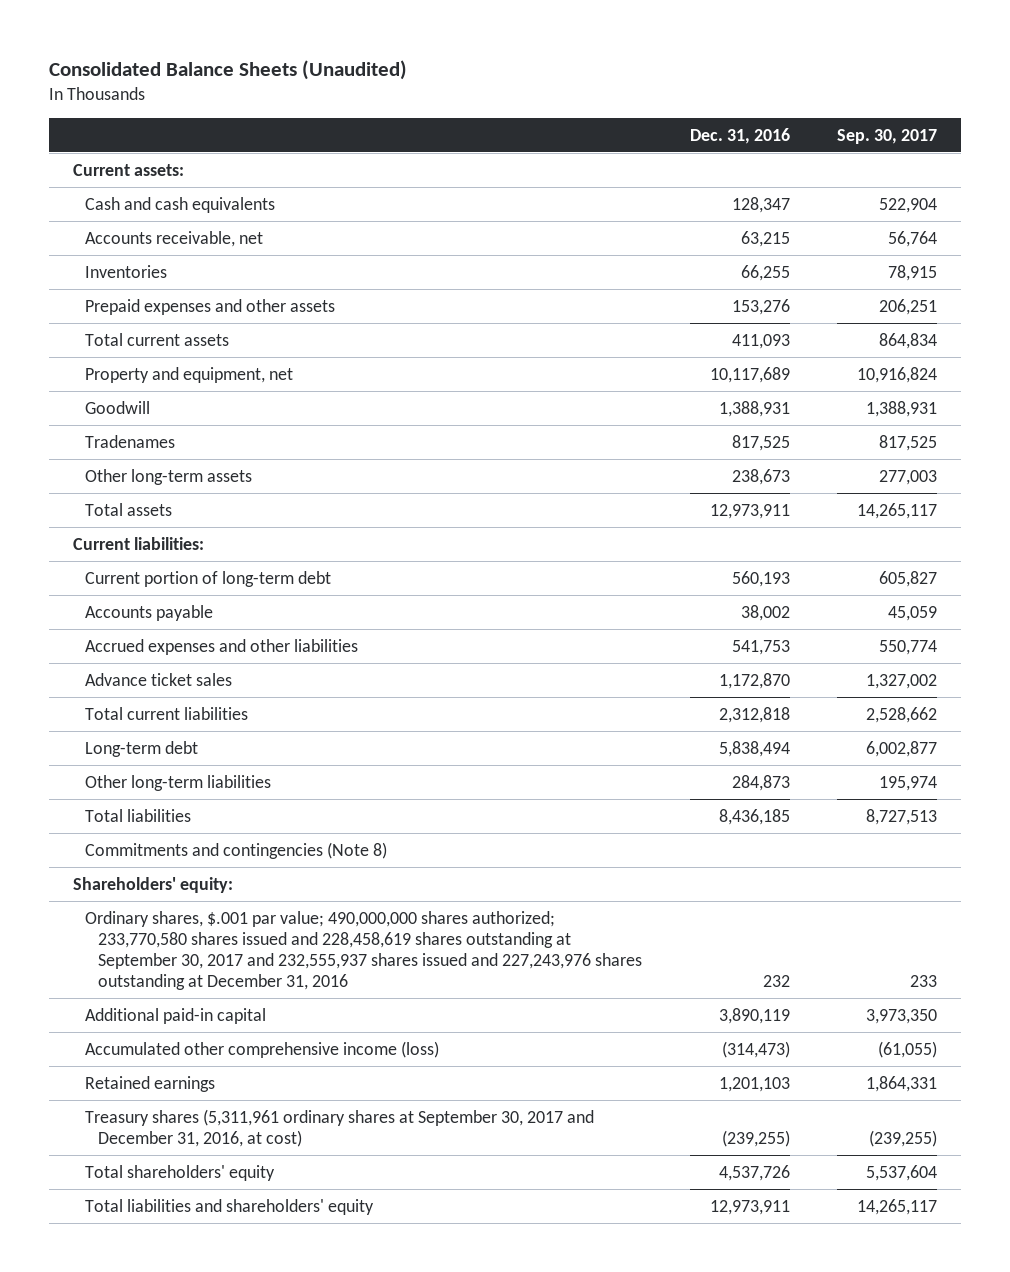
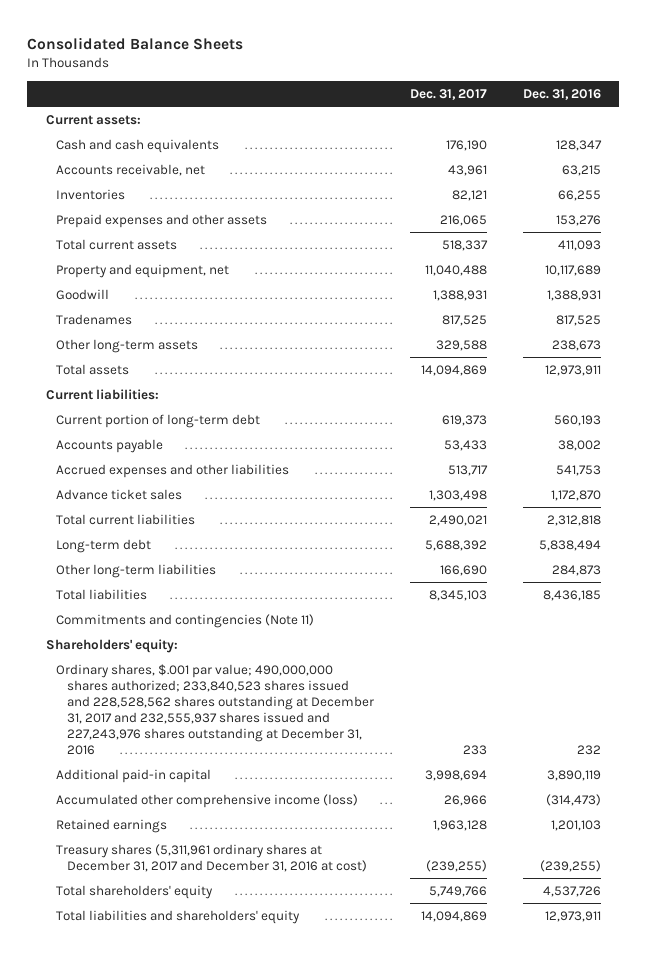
[48,60,407,81] Consolidated Balance Sheets (Unaudited) -> [27,36,244,50] Consolidated Balance Sheets
[837,128,938,144] Sep. 30, 2017 -> none
none -> [410,88,488,100] Dec. 31, 2017
[85,841,388,859] Commitments and contingencies (Note 8) -> [56,613,315,628] Commitments and contingencies (Note 11)
[85,910,643,990] Ordinary shares, $.001 par value; 490,000,000 shares authorized; 233,770,580 shares issued and 228,458,619 shares outstanding at September 30, 2017 and 232,555,937 shares issued and 227,243,976 shares outstanding at December 31, 2016 -> [56,663,375,755] Ordinary shares, $.001 par value; 490,000,000 shares authorized; 233,840,523 shares issued and 228,528,562 shares outstanding at December 31, 2017 and 232,555,937 shares issued and 227,243,976 shares outstanding at December 31, 2016
[85,1108,595,1147] Treasury shares (5,311,961 ordinary shares at September 30, 2017 and December 31, 2016, at cost) -> [56,843,368,872] Treasury shares (5,311,961 ordinary shares at December 31, 2017 and December 31, 2016 at cost)

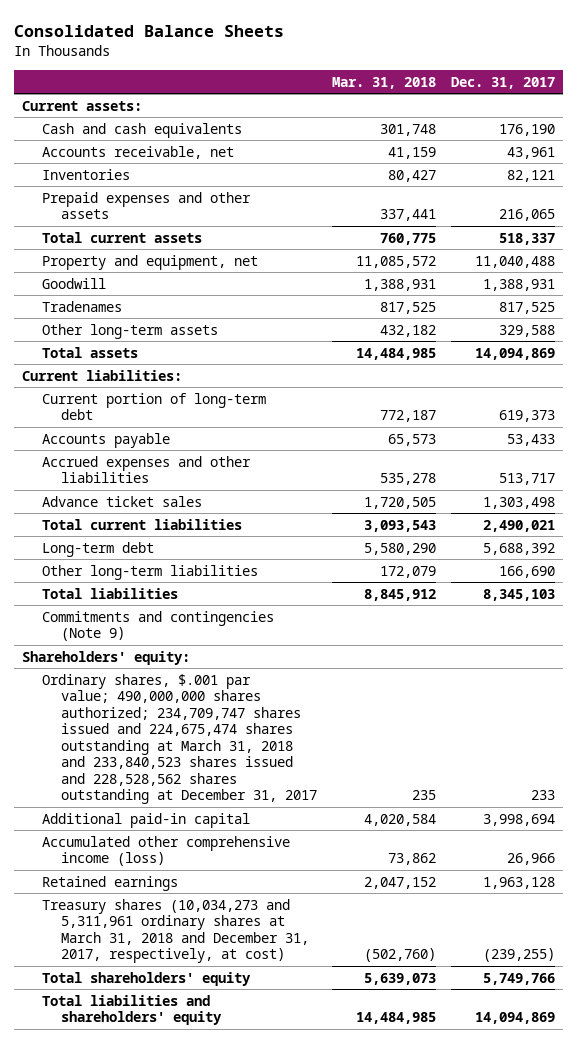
[523,88,602,100] Dec. 31, 2016 -> none
none -> [332,76,437,89] Mar. 31, 2018
[56,613,315,628] Commitments and contingencies (Note 11) -> [41,610,274,642] Commitments and contingencies (Note 9)
[56,663,375,755] Ordinary shares, $.001 par value; 490,000,000 shares authorized; 233,840,523 shares issued and 228,528,562 shares outstanding at December 31, 2017 and 232,555,937 shares issued and 227,243,976 shares outstanding at December 31, 2016 -> [41,673,318,805] Ordinary shares, $.001 par value; 490,000,000 shares authorized; 234,709,747 shares issued and 224,675,474 shares outstanding at March 31, 2018 and 233,840,523 shares issued and 228,528,562 shares outstanding at December 31, 2017
[56,843,368,872] Treasury shares (5,311,961 ordinary shares at December 31, 2017 and December 31, 2016 at cost) -> [41,898,310,964] Treasury shares (10,034,273 and 5,311,961 ordinary shares at March 31, 2018 and December 31, 2017, respectively, at cost)

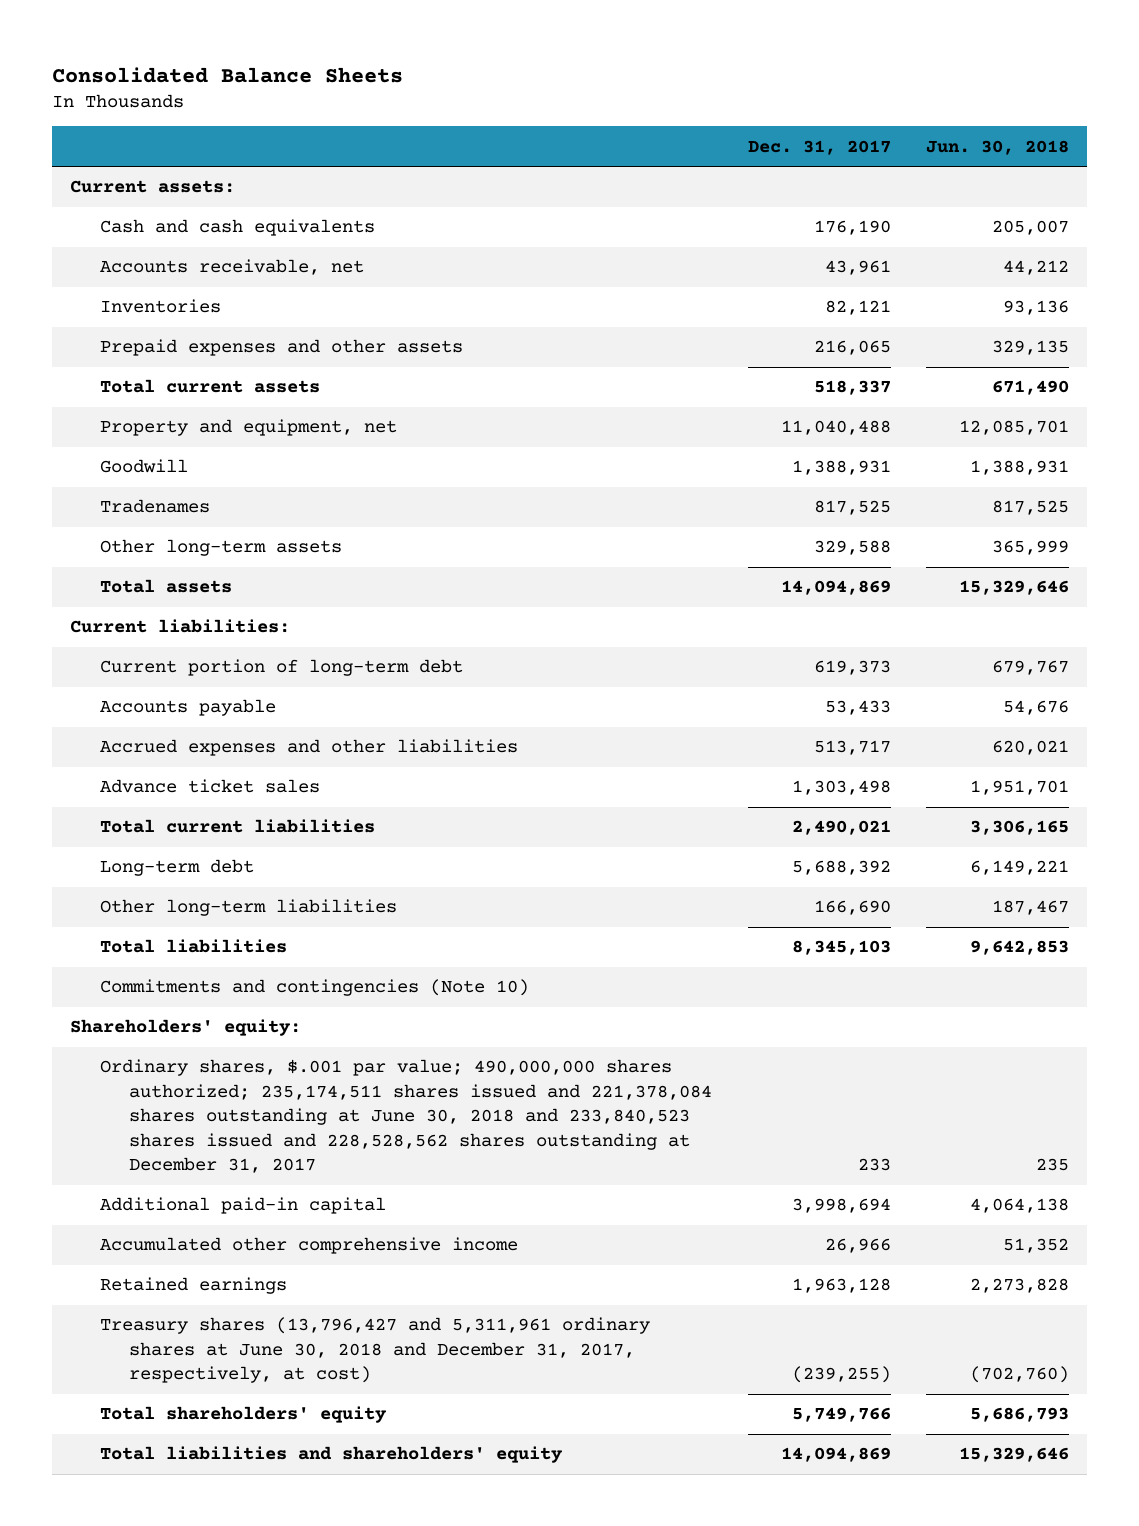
[332,76,437,89] Mar. 31, 2018 -> none
none -> [926,139,1070,155] Jun. 30, 2018
[41,610,274,642] Commitments and contingencies (Note 9) -> [99,979,529,997] Commitments and contingencies (Note 10)
[41,673,318,805] Ordinary shares, $.001 par value; 490,000,000 shares authorized; 234,709,747 shares issued and 224,675,474 shares outstanding at March 31, 2018 and 233,840,523 shares issued and 228,528,562 shares outstanding at December 31, 2017 -> [99,1059,713,1174] Ordinary shares, $.001 par value; 490,000,000 shares authorized; 235,174,511 shares issued and 221,378,084 shares outstanding at June 30, 2018 and 233,840,523 shares issued and 228,528,562 shares outstanding at December 31, 2017
[41,835,290,867] Accumulated other comprehensive income (loss) -> [99,1237,518,1255] Accumulated other comprehensive income
[41,898,310,964] Treasury shares (10,034,273 and 5,311,961 ordinary shares at March 31, 2018 and December 31, 2017, respectively, at cost) -> [99,1317,650,1384] Treasury shares (13,796,427 and 5,311,961 ordinary shares at June 30, 2018 and December 31, 2017, respectively, at cost)

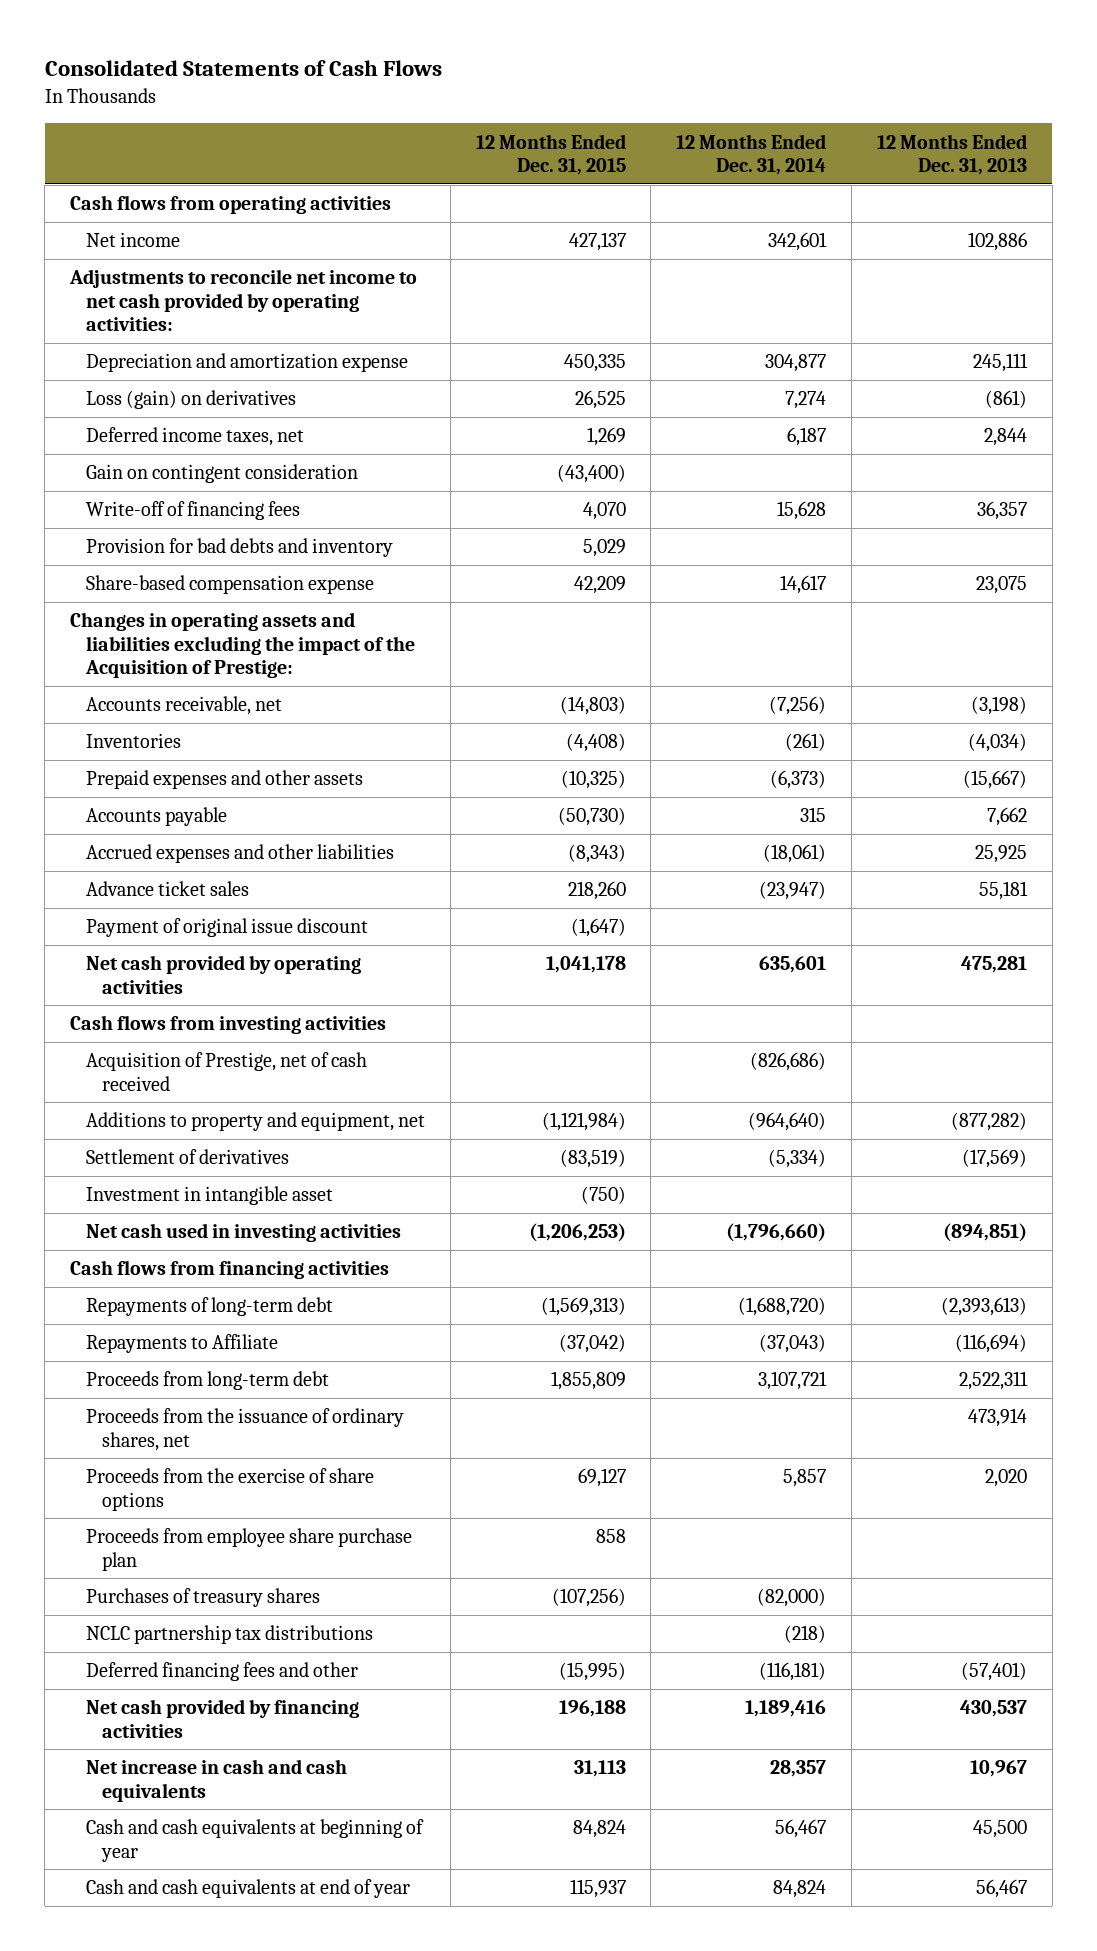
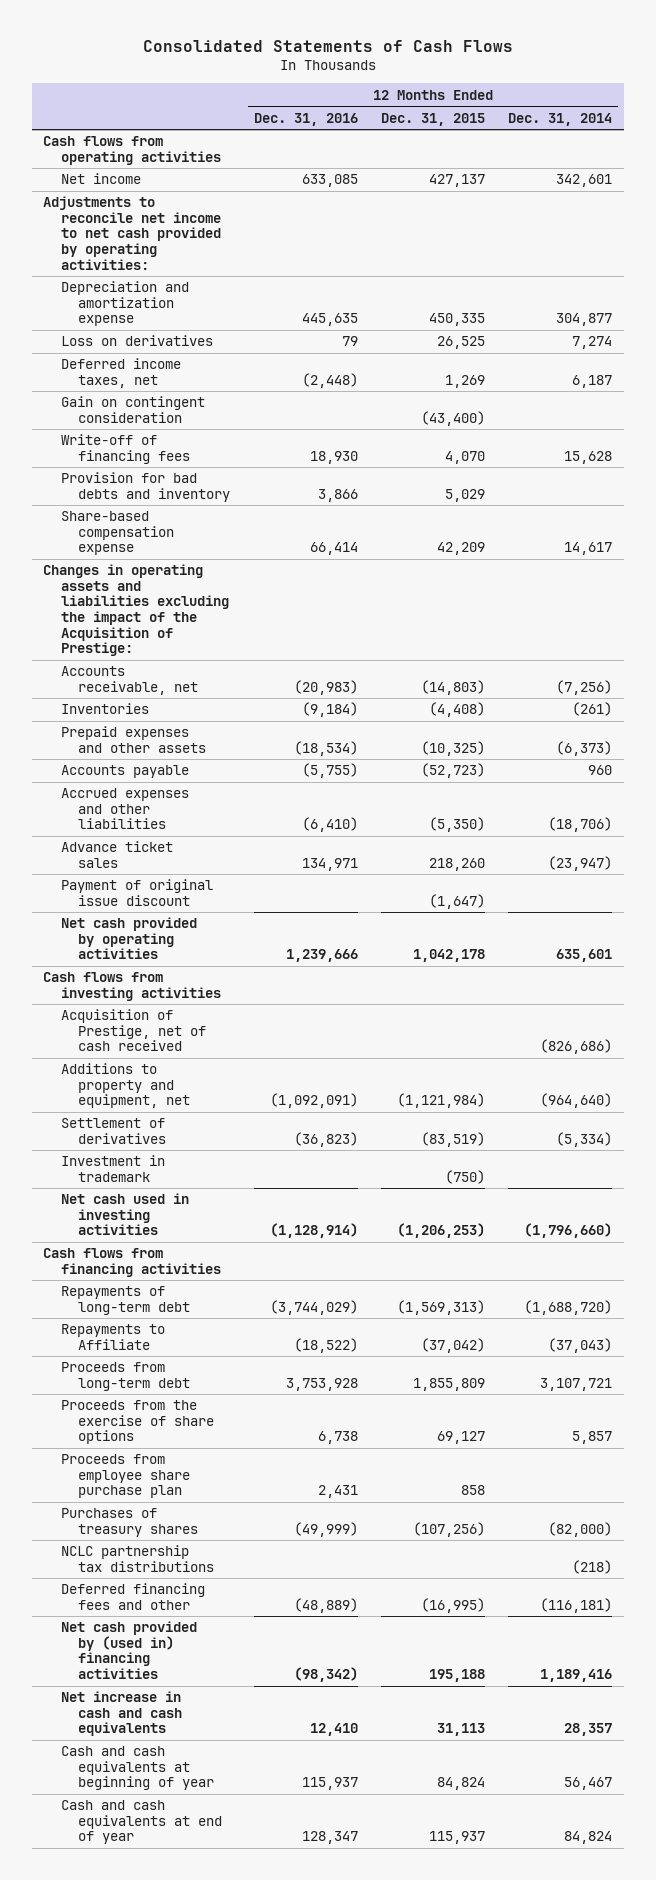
[877,133,1028,175] 12 Months Ended Dec. 31, 2013 -> none
none -> [253,112,358,126] Dec. 31, 2016
[85,390,296,410] Loss (gain) on derivatives -> [60,335,213,347] Loss on derivatives
[557,807,626,827] (50,730) -> [421,763,486,779] (52,723)
[800,807,827,823] 315 -> [588,765,613,776] 960
[567,844,626,864] (8,343) -> [429,817,486,833] (5,350)
[763,844,827,864] (18,061) -> [548,817,613,833] (18,706)
[545,956,626,974] 1,041,178 -> [413,949,486,963] 1,042,178
[85,1186,333,1206] Investment in intangible asset -> [60,1155,165,1182] Investment in trademark
[85,1408,404,1451] Proceeds from the issuance of ordinary shares, net -> none
[558,1662,626,1682] (15,995) -> [421,1597,486,1613] (16,995)
[85,1699,359,1738] Net cash provided by financing activities -> [60,1621,197,1679] Net cash provided by (used in) financing activities
[558,1700,626,1718] 196,188 -> [429,1668,486,1682] 195,188

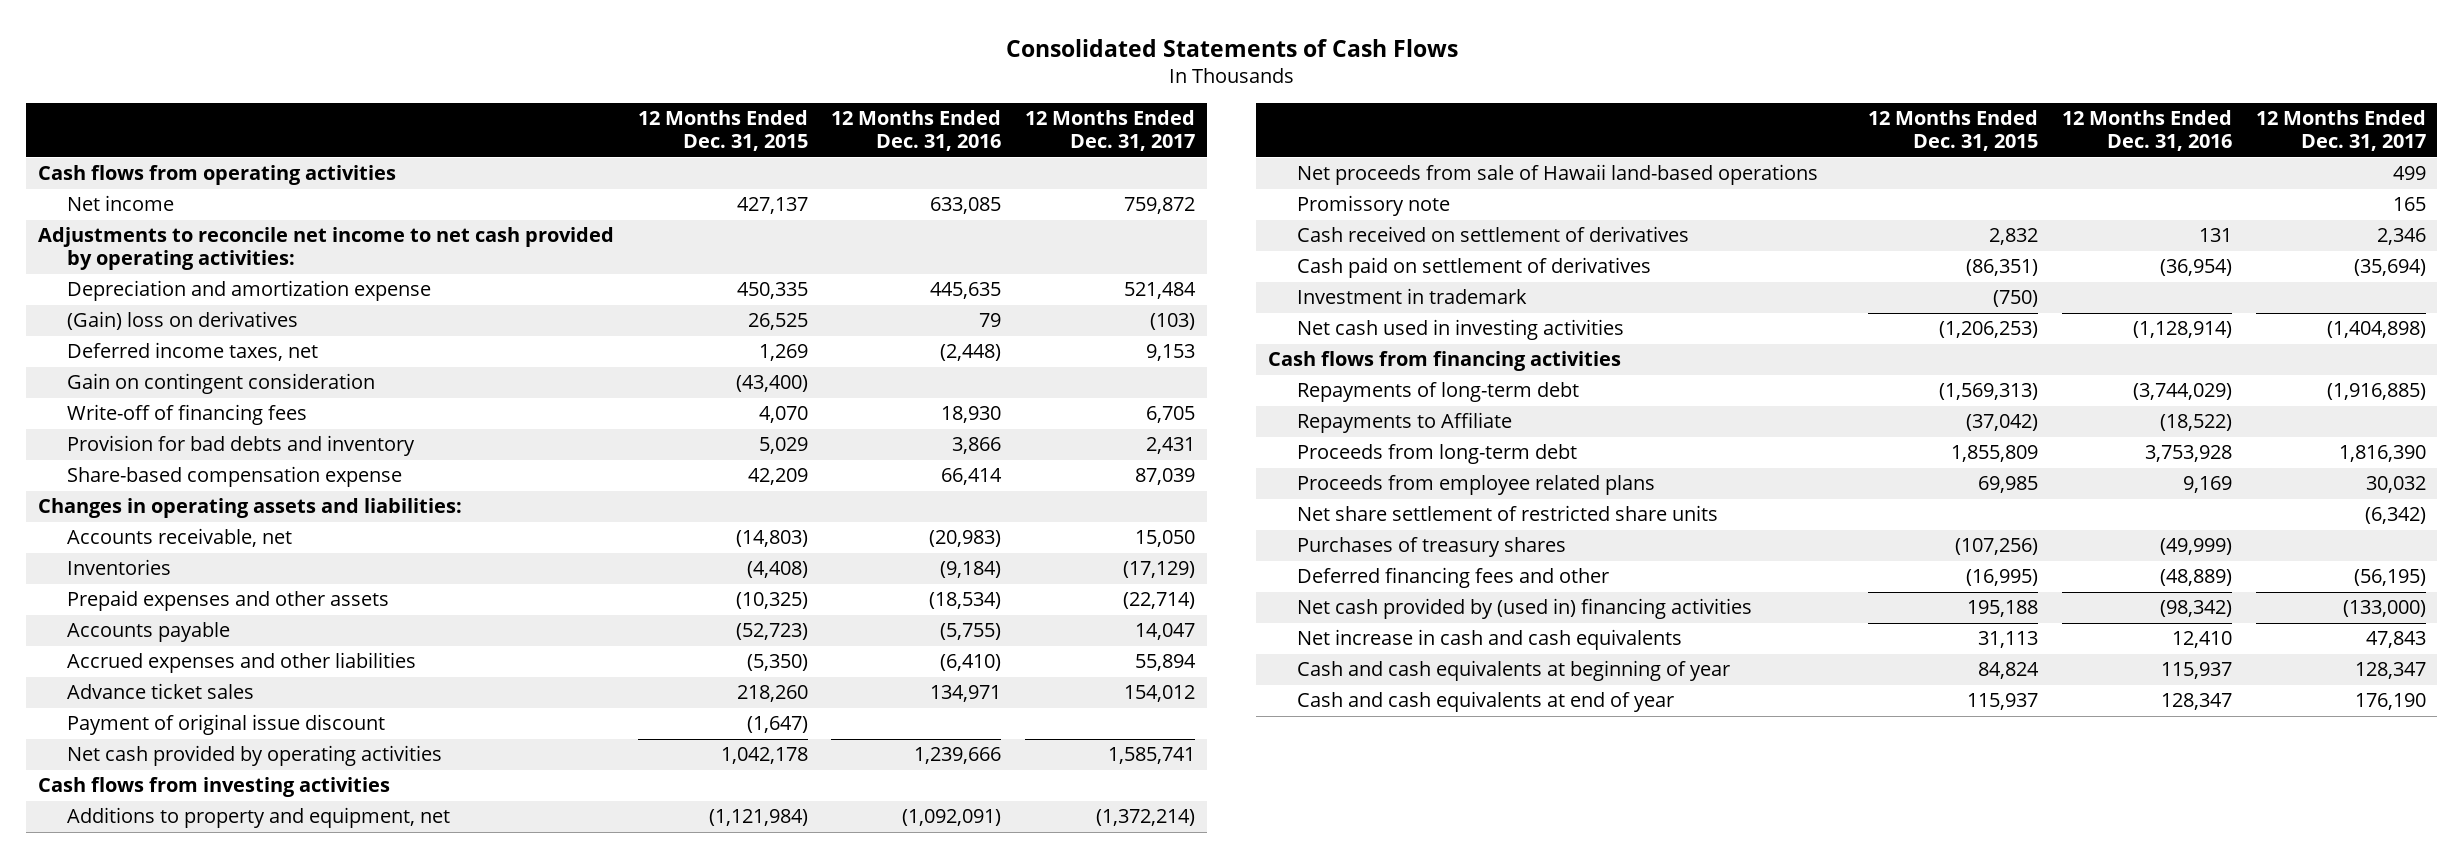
[508,112,613,126] Dec. 31, 2014 -> none
none -> [1025,110,1196,152] 12 Months Ended Dec. 31, 2017
[60,335,213,347] Loss on derivatives -> [66,311,298,331] (Gain) loss on derivatives
[43,564,229,657] Changes in operating assets and liabilities excluding the impact of the Acquisition of Prestige: -> [37,498,462,519] Changes in operating assets and liabilities:
[60,1009,207,1052] Acquisition of Prestige, net of cash received -> none
none -> [1296,164,1818,186] Net proceeds from sale of Hawaii land-based operations
none -> [1296,195,1450,217] Promissory note
none -> [1296,226,1689,243] Cash received on settlement of derivatives
[60,1118,167,1144] Settlement of derivatives -> [1296,257,1651,279] Cash paid on settlement of derivatives
[293,1131,358,1147] (36,823) -> [2159,259,2232,277] (36,954)
[421,1131,486,1147] (83,519) -> [1966,259,2039,277] (86,351)
[60,1400,215,1445] Proceeds from the exercise of share options -> none
[60,1454,191,1499] Proceeds from employee share purchase plan -> [1296,475,1655,496] Proceeds from employee related plans
[317,1485,358,1499] 2,431 -> [2182,476,2232,494] 9,169
[461,1485,486,1496] 858 -> [1978,476,2039,494] 69,985
none -> [1296,505,1718,522] Net share settlement of restricted share units
[60,1545,215,1572] NCLC partnership tax distributions -> none

